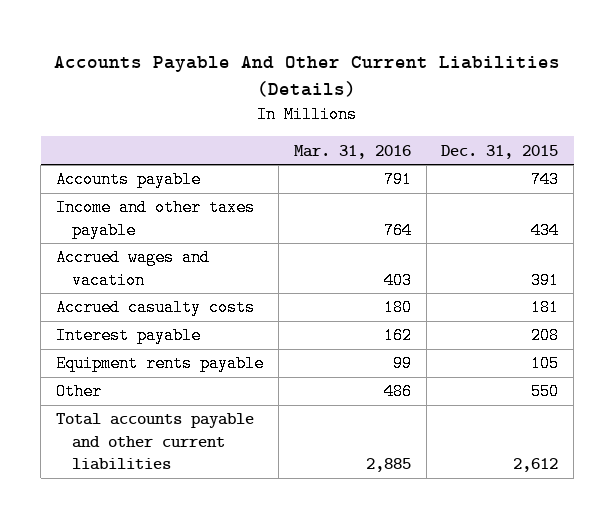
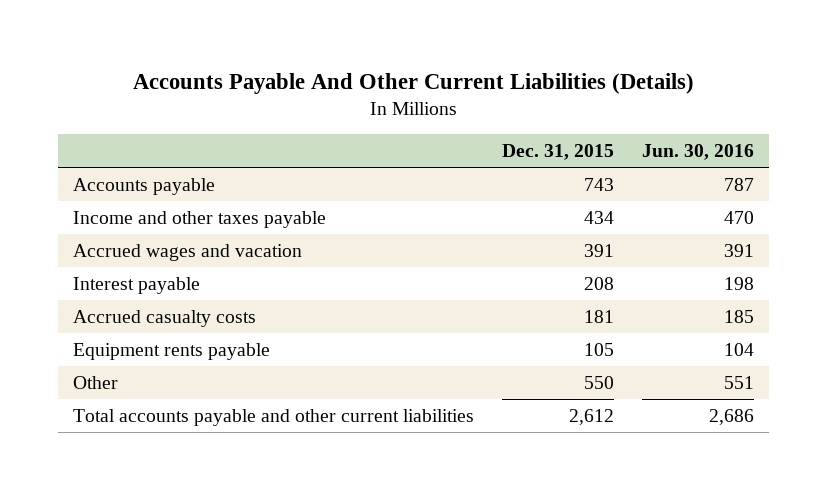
[293,144,411,159] Mar. 31, 2016 -> none
none -> [642,144,755,161] Jun. 30, 2016
[55,299,255,317] Accrued casualty costs -> [72,309,256,327] Accrued casualty costs

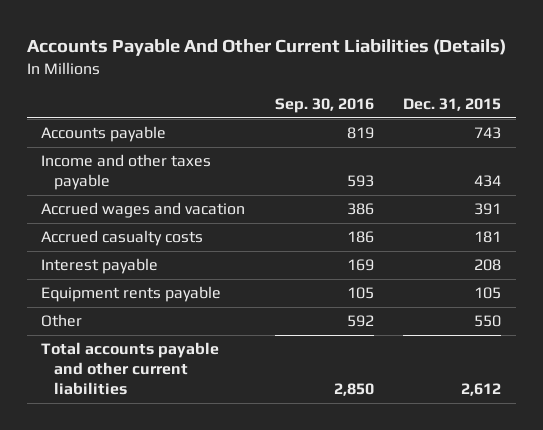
[642,144,755,161] Jun. 30, 2016 -> none
none -> [274,98,374,114] Sep. 30, 2016
[72,276,200,294] Interest payable -> [41,258,159,275] Interest payable

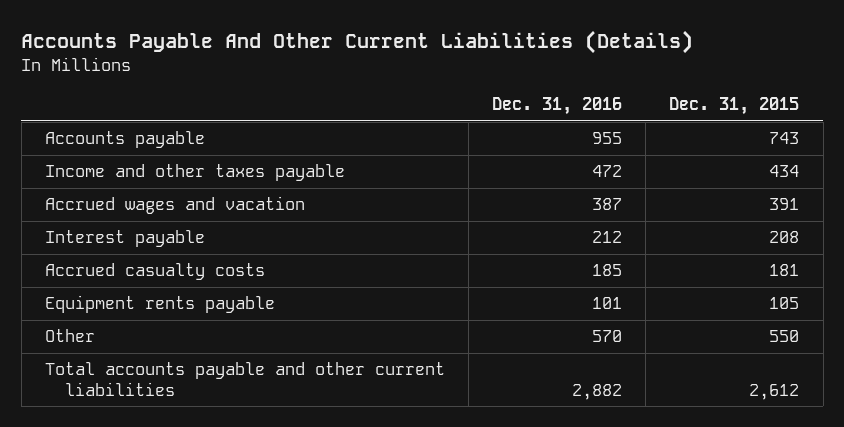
[274,98,374,114] Sep. 30, 2016 -> none
none -> [492,97,623,116] Dec. 31, 2016
[41,230,204,247] Accrued casualty costs -> [44,263,265,281] Accrued casualty costs

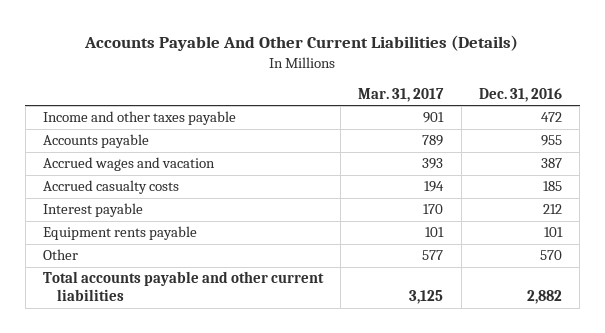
[669,97,800,116] Dec. 31, 2015 -> none
none -> [358,87,445,102] Mar. 31, 2017
[44,131,205,149] Accounts payable -> [42,134,149,149] Accounts payable
[44,230,205,248] Interest payable -> [42,203,143,218] Interest payable

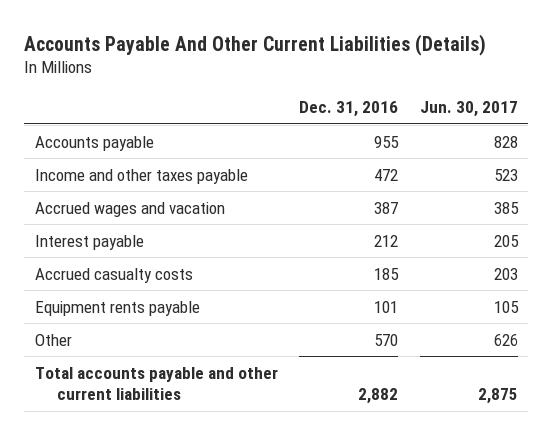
[358,87,445,102] Mar. 31, 2017 -> none
none -> [419,101,518,118] Jun. 30, 2017
[42,111,236,126] Income and other taxes payable -> [35,168,249,184] Income and other taxes payable
[42,180,179,195] Accrued casualty costs -> [35,267,194,283] Accrued casualty costs

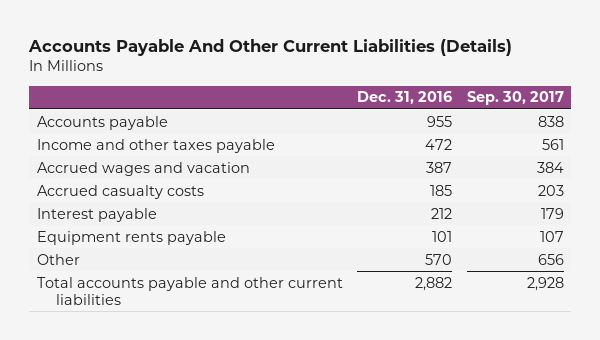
[419,101,518,118] Jun. 30, 2017 -> none
none -> [466,91,564,106] Sep. 30, 2017
[35,234,145,250] Interest payable -> [36,207,157,222] Interest payable

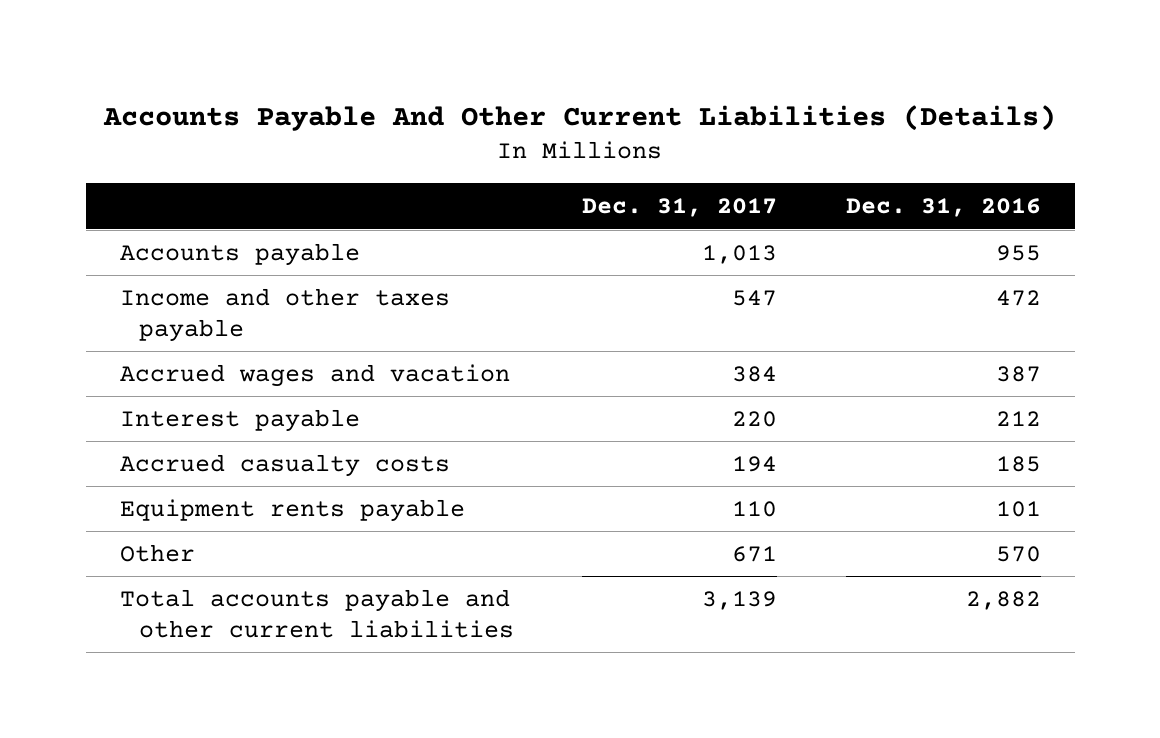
[466,91,564,106] Sep. 30, 2017 -> none
none -> [582,198,778,218] Dec. 31, 2017
[36,184,204,199] Accrued casualty costs -> [119,453,450,477] Accrued casualty costs

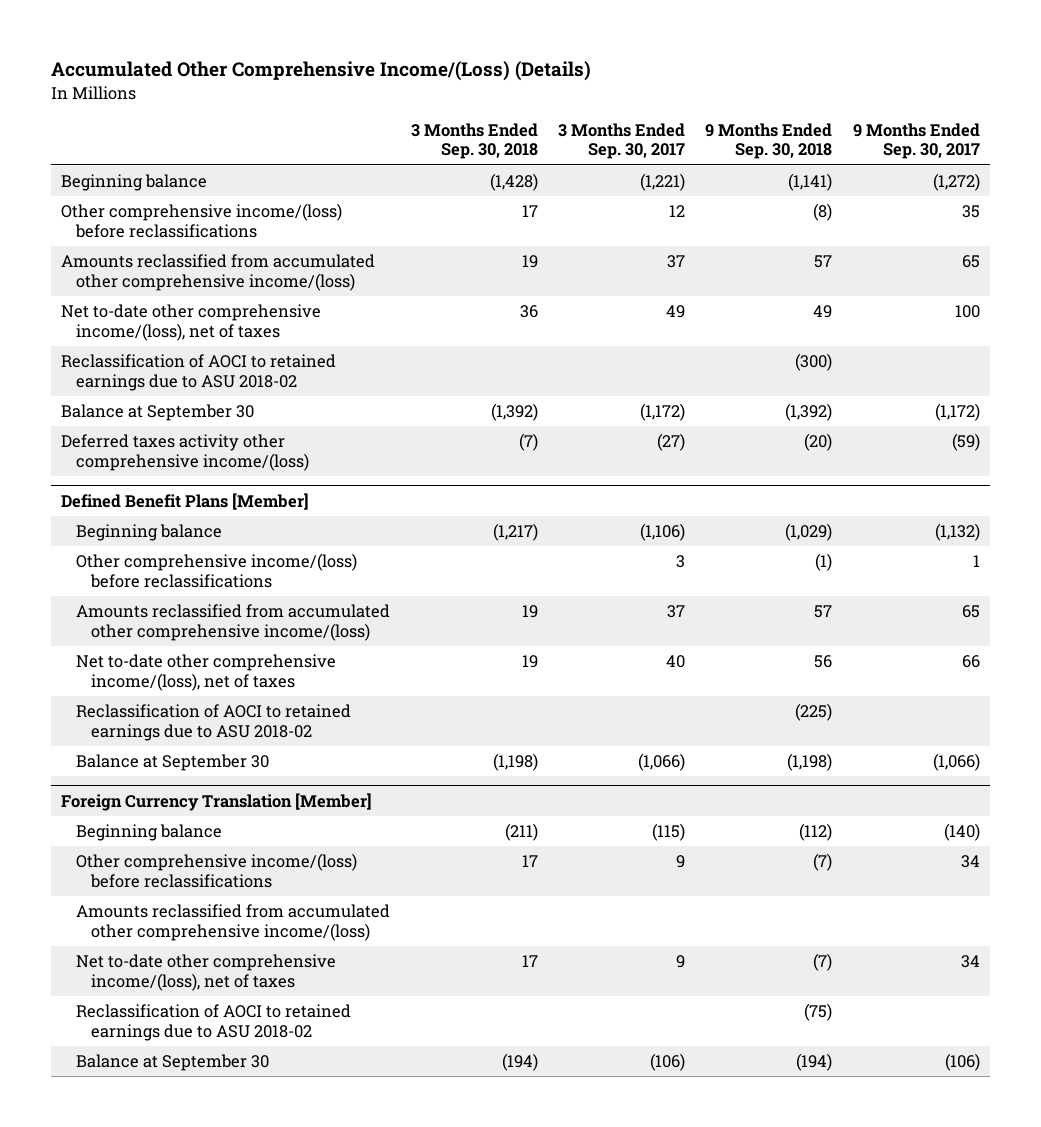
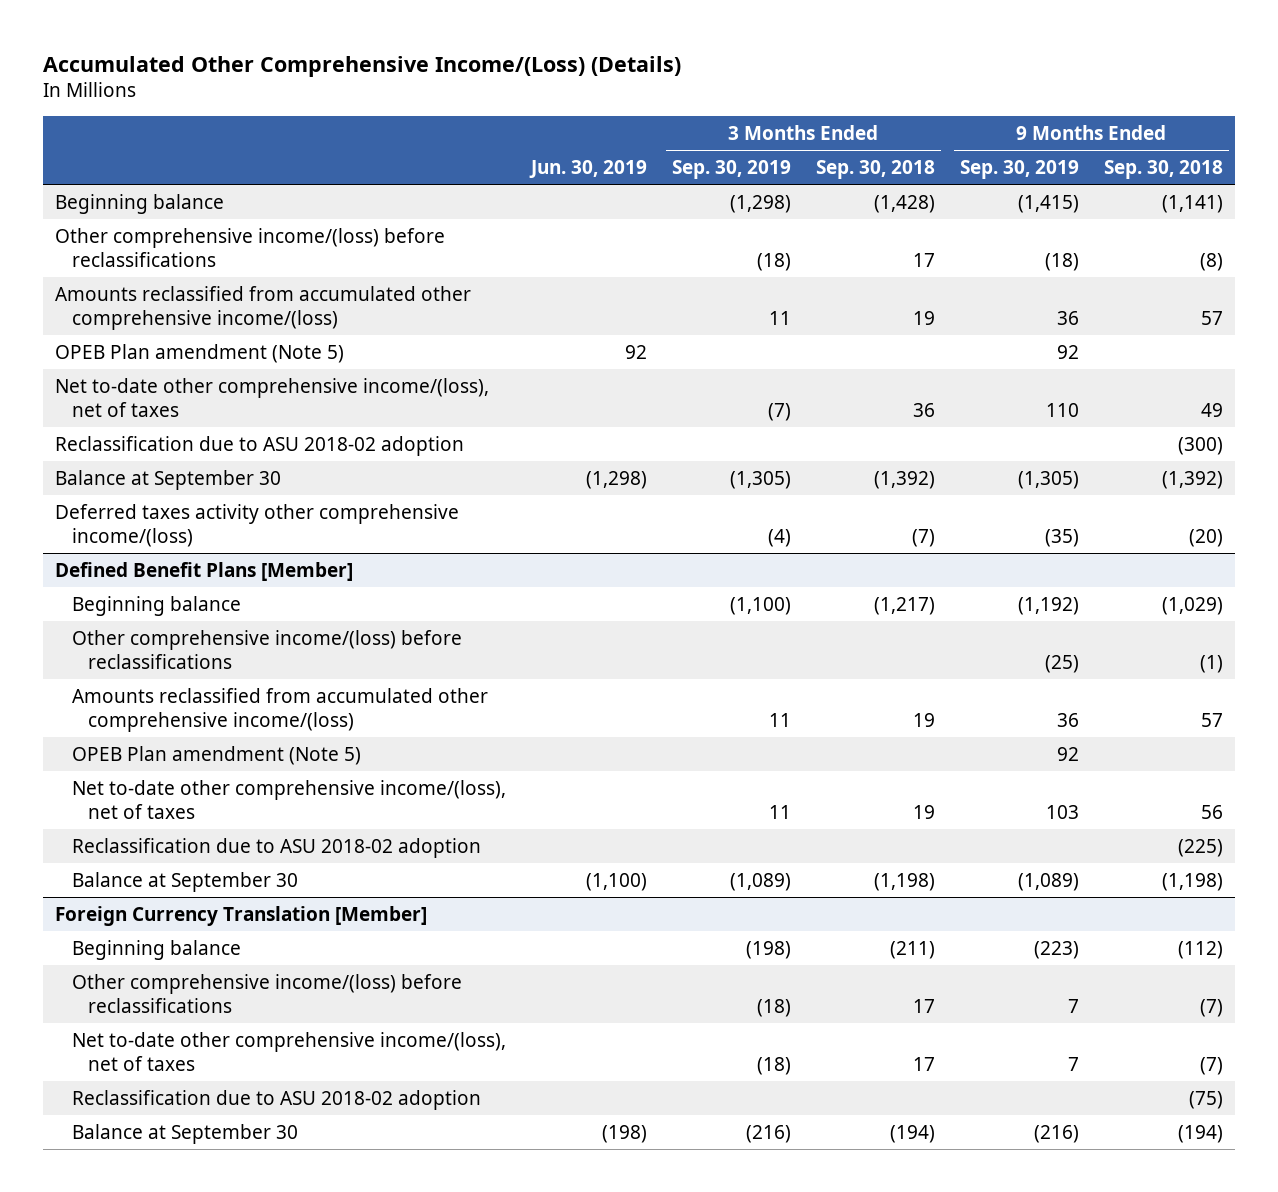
[557,122,685,160] 3 Months Ended Sep. 30, 2017 -> none
[852,122,980,160] 9 Months Ended Sep. 30, 2017 -> none
none -> [528,159,647,178] Jun. 30, 2019
none -> [671,159,791,179] Sep. 30, 2019
none -> [959,159,1079,179] Sep. 30, 2019
none -> [55,343,345,363] OPEB Plan amendment (Note 5)
[61,353,337,391] Reclassification of AOCI to retained earnings due to ASU 2018-02 -> [55,435,465,456] Reclassification due to ASU 2018-02 adoption
none -> [71,745,361,765] OPEB Plan amendment (Note 5)
[76,703,352,741] Reclassification of AOCI to retained earnings due to ASU 2018-02 -> [71,837,481,858] Reclassification due to ASU 2018-02 adoption
[76,903,391,941] Amounts reclassified from accumulated other comprehensive income/(loss) -> none
[76,1003,352,1041] Reclassification of AOCI to retained earnings due to ASU 2018-02 -> [71,1089,481,1110] Reclassification due to ASU 2018-02 adoption

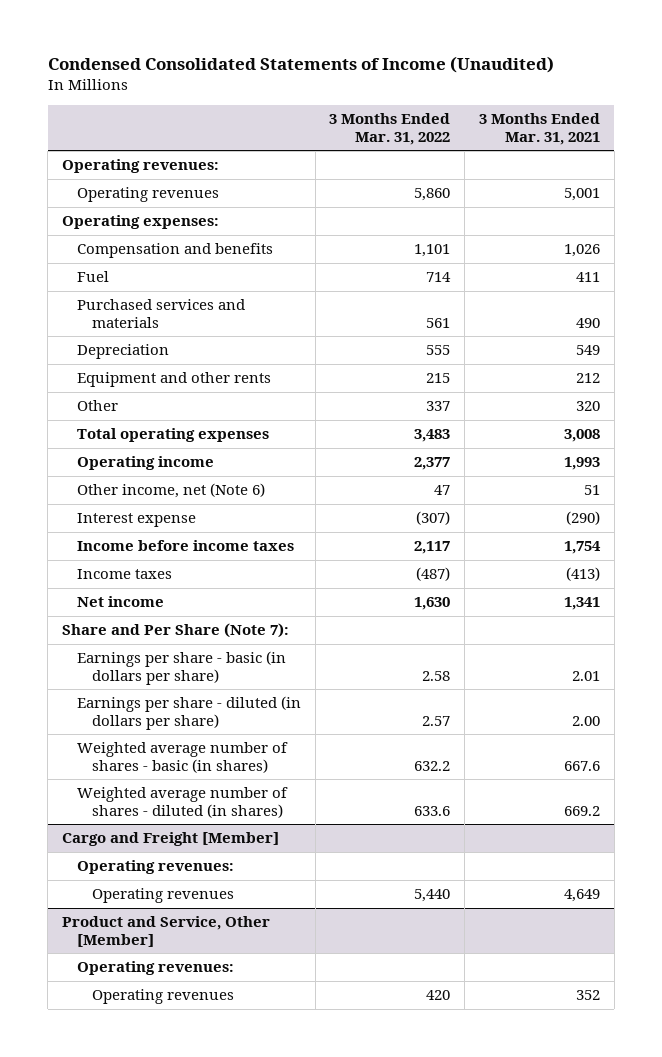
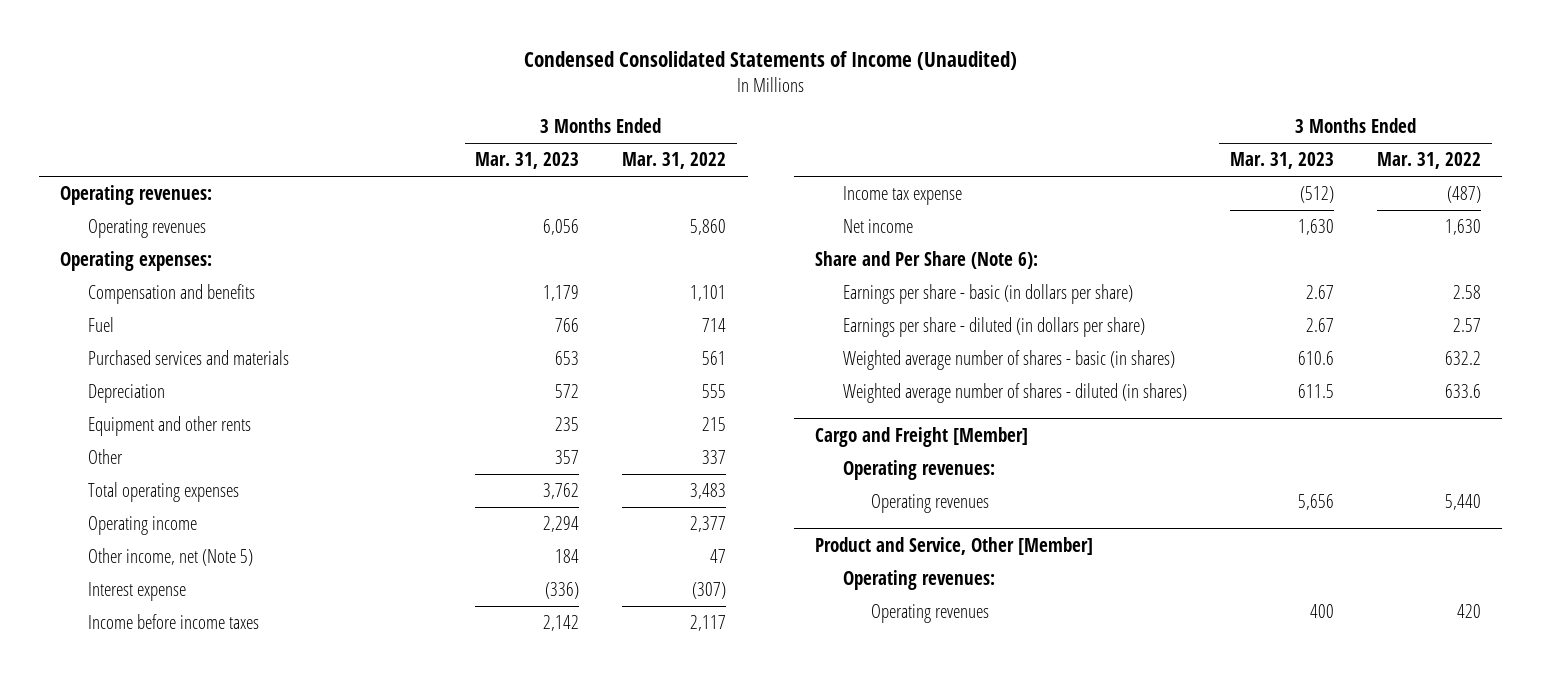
[478,113,600,145] 3 Months Ended Mar. 31, 2021 -> none
none -> [475,152,580,170] Mar. 31, 2023
[76,483,265,499] Other income, net (Note 6) -> [88,547,254,566] Other income, net (Note 5)
[76,569,172,580] Income taxes -> [843,185,963,205] Income tax expense
[61,623,289,639] Share and Per Share (Note 7): -> [814,250,1038,269] Share and Per Share (Note 6):

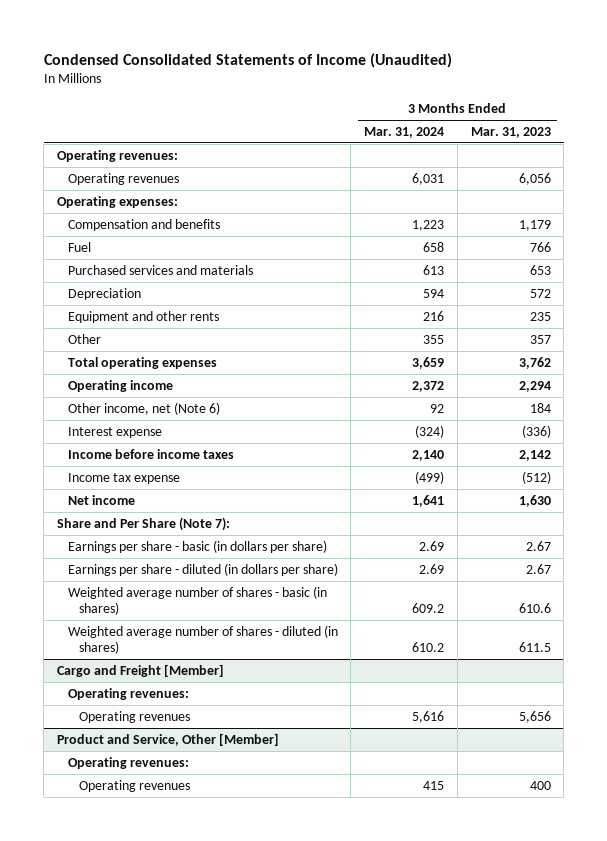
[622,152,727,170] Mar. 31, 2022 -> none
none -> [364,126,445,138] Mar. 31, 2024
[88,547,254,566] Other income, net (Note 5) -> [67,401,220,415] Other income, net (Note 6)
[814,250,1038,269] Share and Per Share (Note 6): -> [56,516,230,531] Share and Per Share (Note 7):

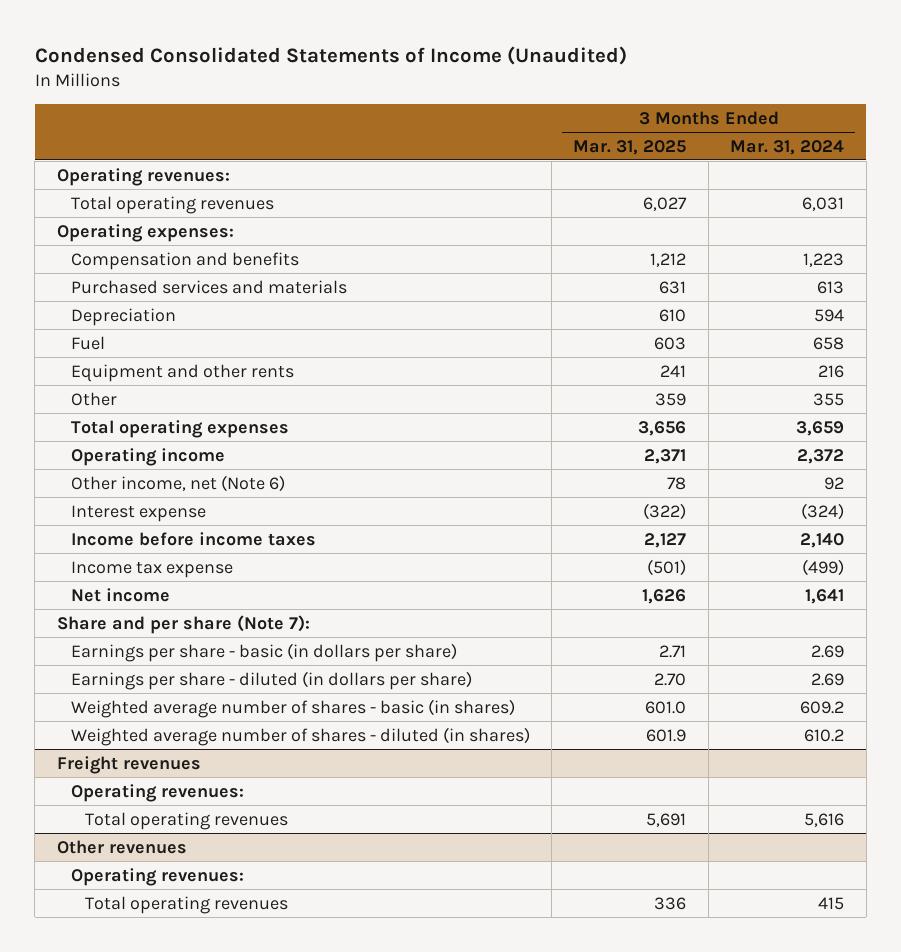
[470,126,551,138] Mar. 31, 2023 -> none
none -> [573,139,687,155] Mar. 31, 2025
[67,172,179,185] Operating revenues -> [70,195,274,214] Total operating revenues
[67,241,91,252] Fuel -> [70,335,105,350] Fuel
[56,516,230,531] Share and Per Share (Note 7): -> [56,614,310,634] Share and per share (Note 7):
[56,663,224,677] Cargo and Freight [Member] -> [56,755,201,774] Freight revenues
[78,710,190,723] Operating revenues -> [84,811,288,830] Total operating revenues
[56,732,279,746] Product and Service, Other [Member] -> [56,839,187,854] Other revenues
[78,779,190,792] Operating revenues -> [84,895,288,914] Total operating revenues

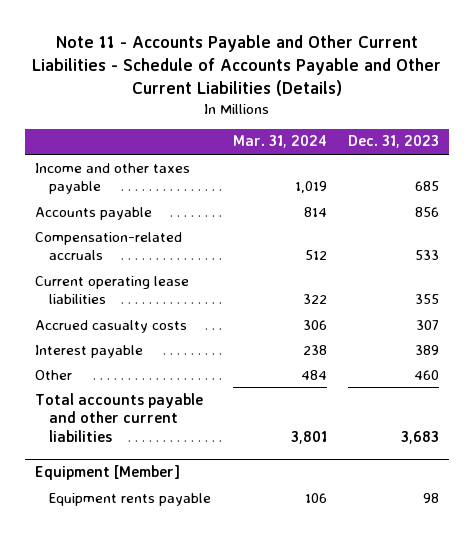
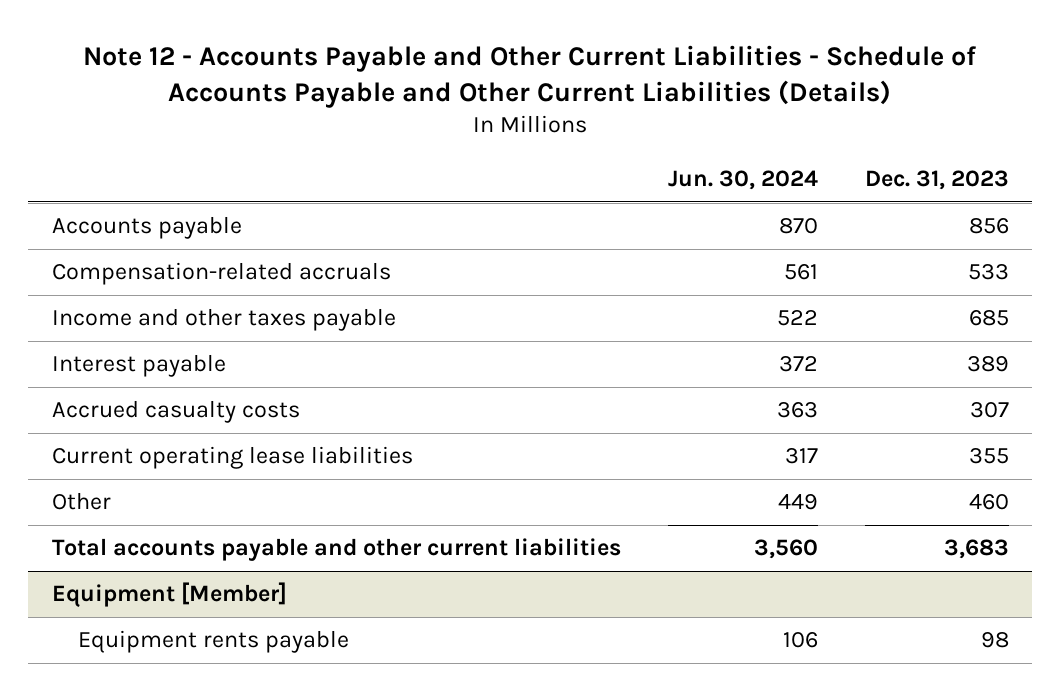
[32,34,442,96] Note 11 - Accounts Payable and Other Current Liabilities - Schedule of Accounts Payable and Other Current Liabilities (Details) -> [83,44,977,108] Note 12 - Accounts Payable and Other Current Liabilities - Schedule of Accounts Payable and Other Current Liabilities (Details)
[232,135,327,149] Mar. 31, 2024 -> none
none -> [667,170,818,191] Jun. 30, 2024
[35,162,191,195] Income and other taxes payable -> [51,308,396,332] Income and other taxes payable
[35,319,188,333] Accrued casualty costs -> [51,400,300,424] Accrued casualty costs
[35,275,190,305] Current operating lease liabilities -> [51,446,413,470] Current operating lease liabilities

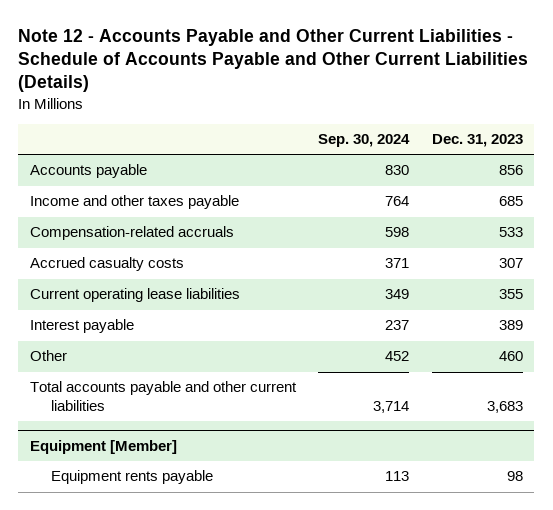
[667,170,818,191] Jun. 30, 2024 -> none
none -> [318,134,411,148] Sep. 30, 2024
[51,262,391,286] Compensation-related accruals -> [29,226,234,241] Compensation-related accruals
[51,354,226,378] Interest payable -> [29,319,134,334] Interest payable

